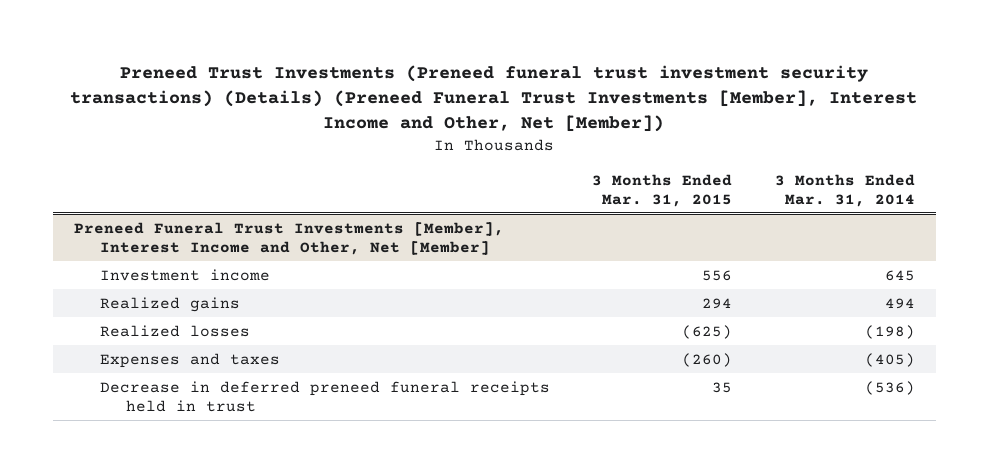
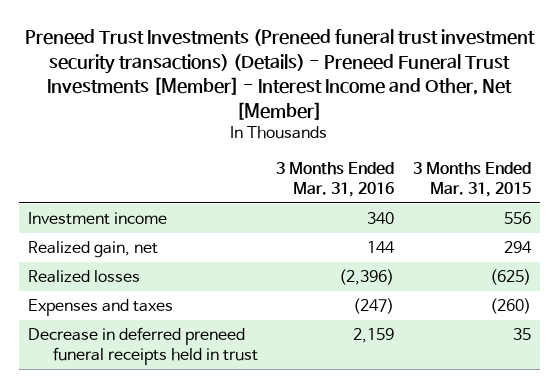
[70,64,918,133] Preneed Trust Investments (Preneed funeral trust investment security transactions) (Details) (Preneed Funeral Trust Investments [Member], Interest Income and Other, Net [Member]) -> [25,29,536,120] Preneed Trust Investments (Preneed funeral trust investment security transactions) (Details) - Preneed Funeral Trust Investments [Member] - Interest Income and Other, Net [Member]
[774,173,915,207] 3 Months Ended Mar. 31, 2014 -> none
none -> [276,162,395,197] 3 Months Ended Mar. 31, 2016
[74,221,505,255] Preneed Funeral Trust Investments [Member], Interest Income and Other, Net [Member] -> none
[99,296,240,312] Realized gains -> [28,241,159,259] Realized gain, net

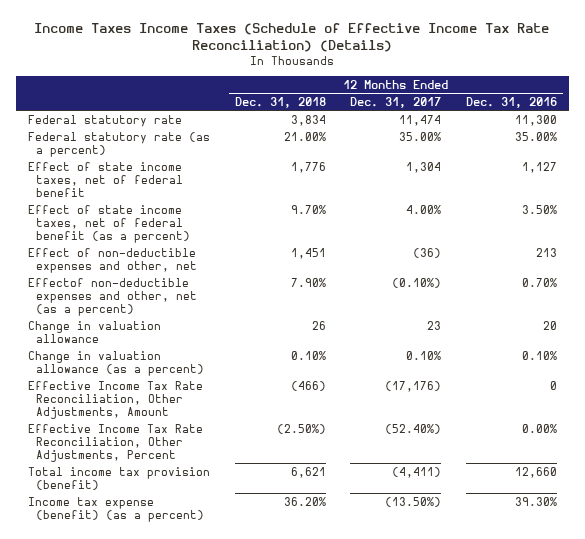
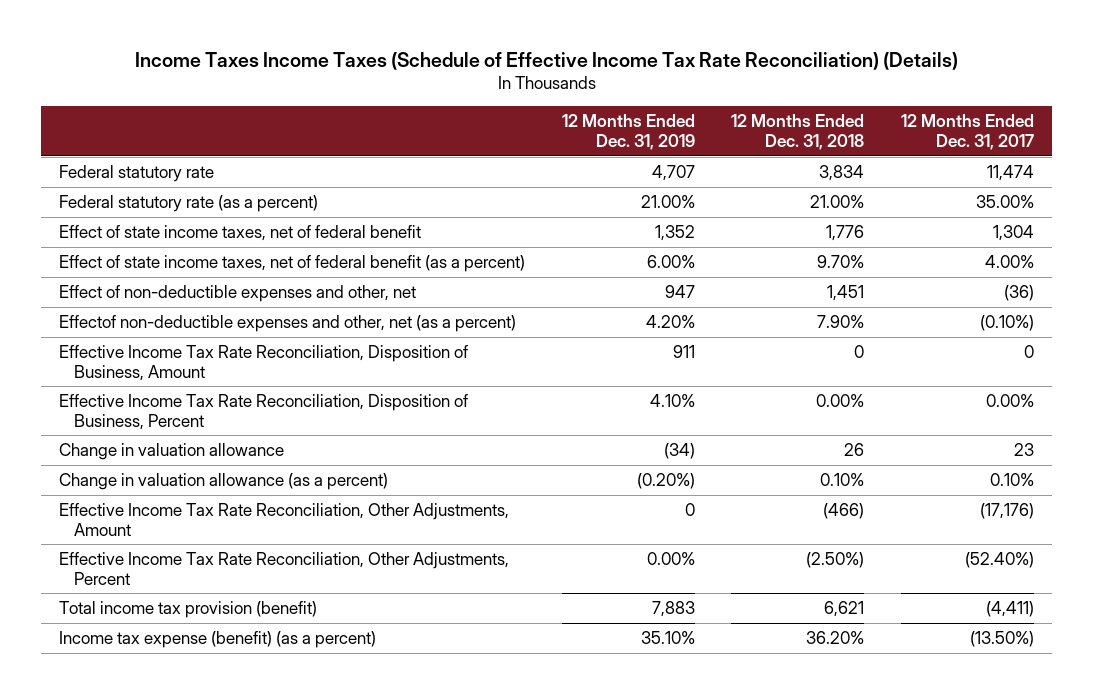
[465,97,557,109] Dec. 31, 2016 -> none
none -> [561,114,695,150] 12 Months Ended Dec. 31, 2019
none -> [58,345,468,381] Effective Income Tax Rate Reconciliation, Disposition of Business, Amount
none -> [58,394,468,430] Effective Income Tax Rate Reconciliation, Disposition of Business, Percent

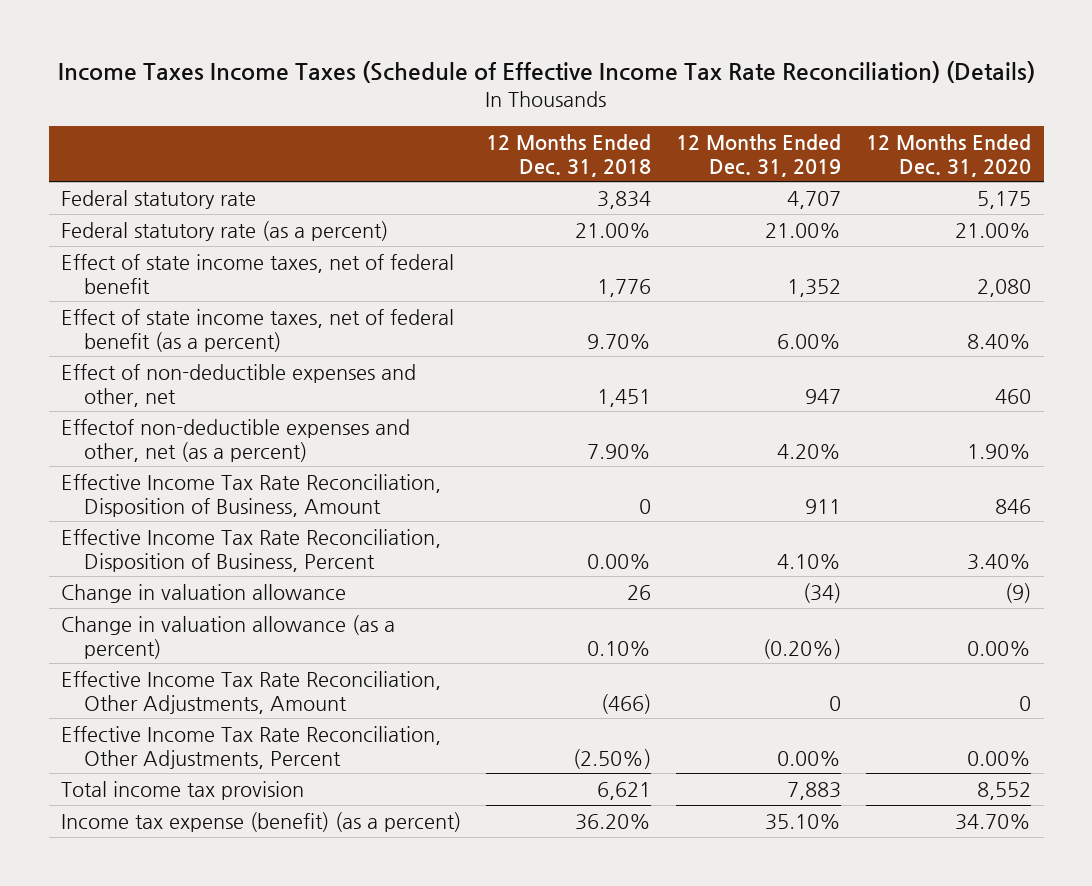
[901,114,1035,150] 12 Months Ended Dec. 31, 2017 -> none
none -> [866,133,1032,177] 12 Months Ended Dec. 31, 2020
[58,601,317,619] Total income tax provision (benefit) -> [61,780,305,800] Total income tax provision

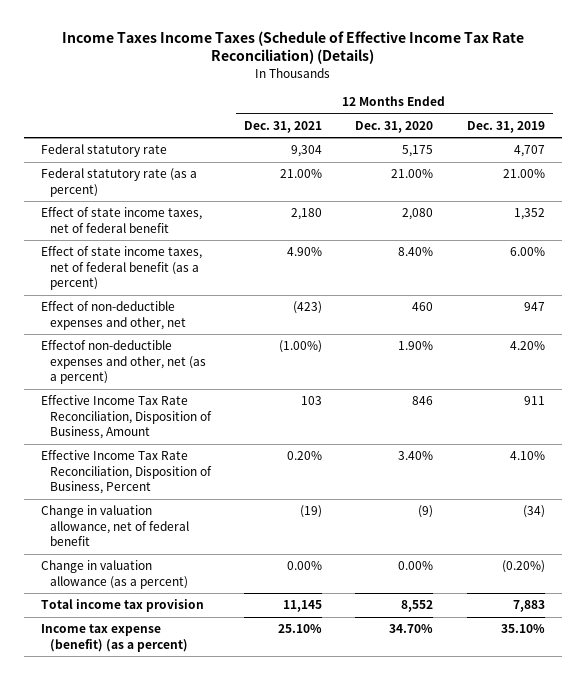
[486,133,652,177] 12 Months Ended Dec. 31, 2018 -> none
none -> [244,120,323,133] Dec. 31, 2021
[61,583,347,603] Change in valuation allowance -> [40,505,189,547] Change in valuation allowance, net of federal benefit
[61,670,442,714] Effective Income Tax Rate Reconciliation, Other Adjustments, Amount -> none
[61,725,442,769] Effective Income Tax Rate Reconciliation, Other Adjustments, Percent -> none

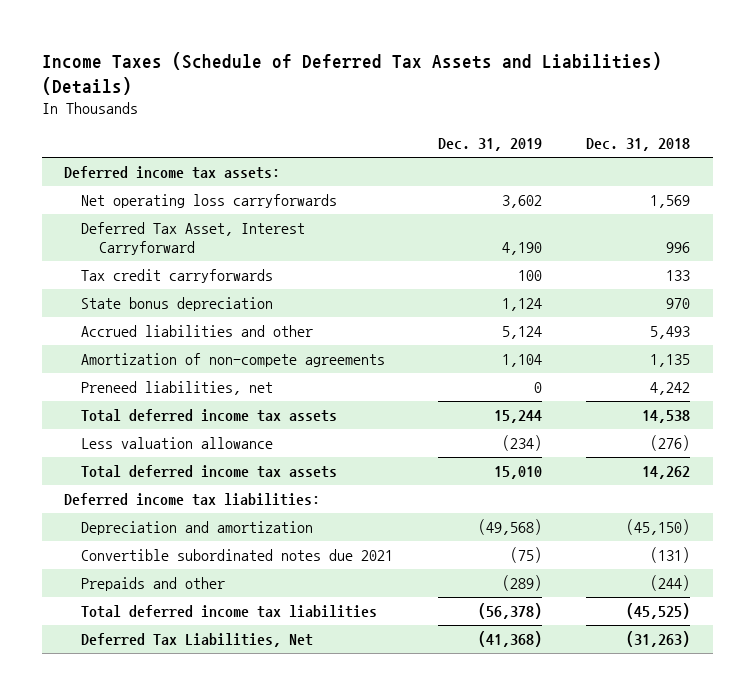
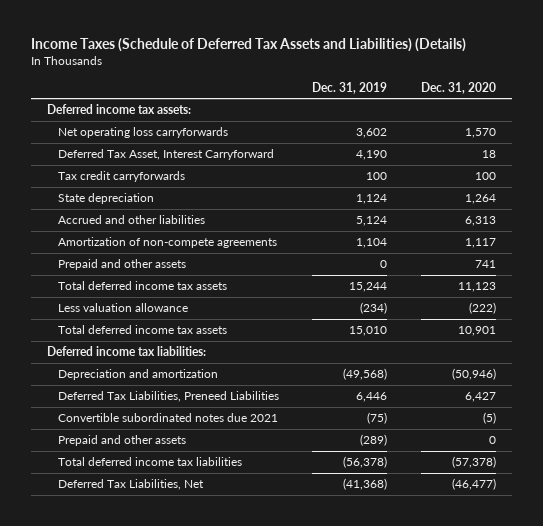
[586,138,691,152] Dec. 31, 2018 -> none
none -> [420,81,496,94] Dec. 31, 2020
[81,297,274,312] State bonus depreciation -> [57,193,154,205] State depreciation
[81,325,314,338] Accrued liabilities and other -> [57,215,205,225] Accrued and other liabilities
[81,381,274,396] Preneed liabilities, net -> [57,259,186,271] Prepaid and other assets
none -> [57,391,279,403] Deferred Tax Liabilities, Preneed Liabilities
[81,577,226,592] Prepaids and other -> [57,435,186,447] Prepaid and other assets

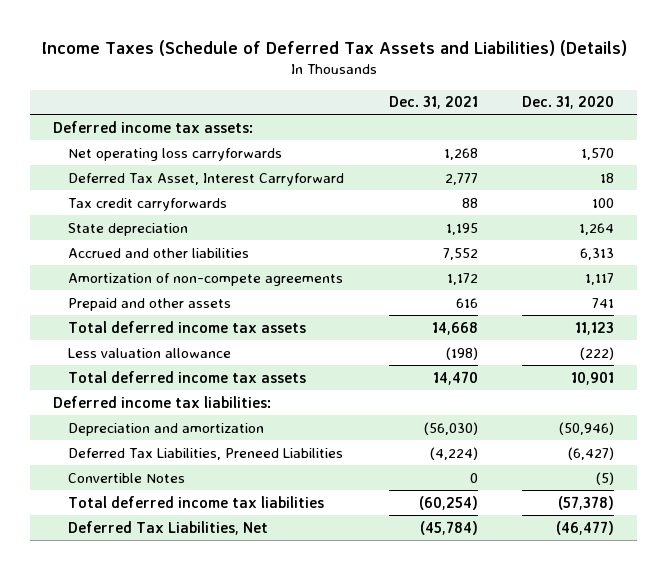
[312,81,388,94] Dec. 31, 2019 -> none
none -> [388,96,478,110] Dec. 31, 2021
[57,435,186,447] Prepaid and other assets -> none
[464,392,496,403] 6,427 -> [568,446,615,460] (6,427)
[57,413,278,423] Convertible subordinated notes due 2021 -> [68,472,186,483] Convertible Notes

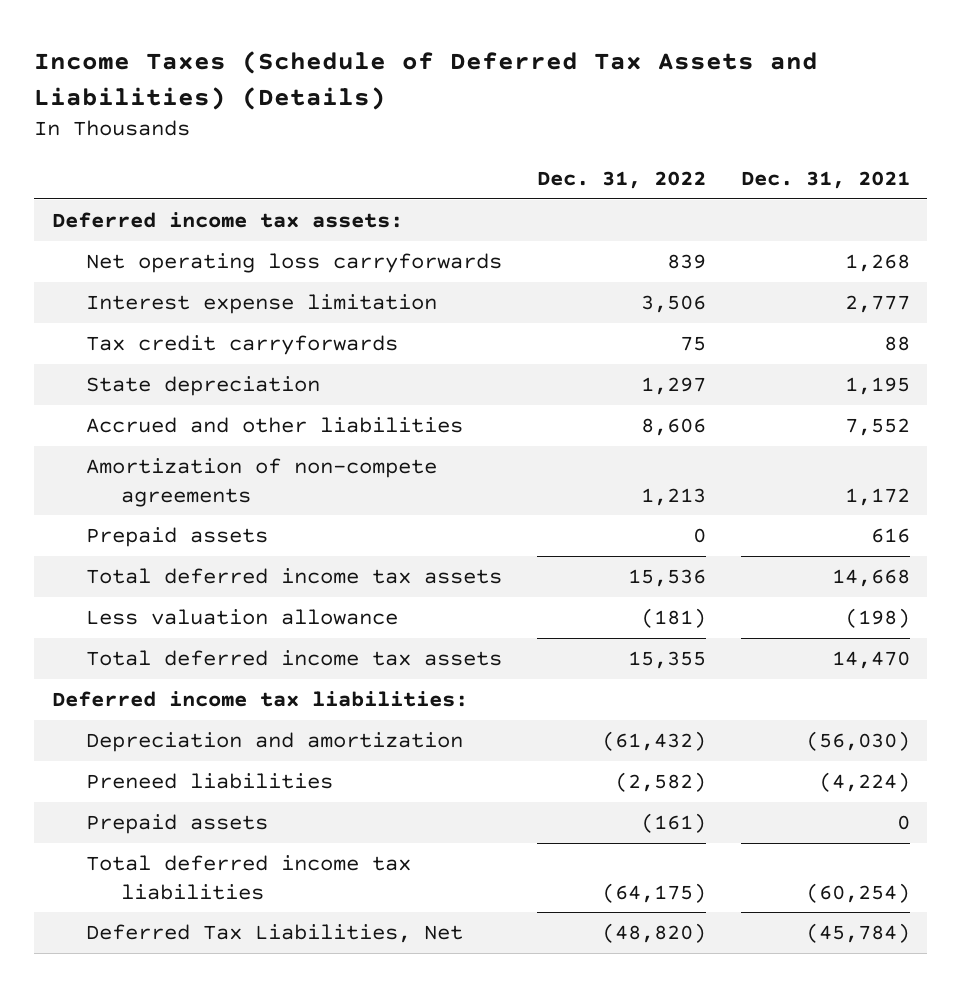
[522,96,615,110] Dec. 31, 2020 -> none
none -> [537,171,707,190] Dec. 31, 2022
[68,172,345,186] Deferred Tax Asset, Interest Carryforward -> [86,294,438,315] Interest expense limitation
[68,297,232,311] Prepaid and other assets -> [86,527,269,548] Prepaid assets
[68,472,186,483] Convertible Notes -> none
[68,447,344,460] Deferred Tax Liabilities, Preneed Liabilities -> [86,773,334,790] Preneed liabilities
none -> [86,814,269,835] Prepaid assets

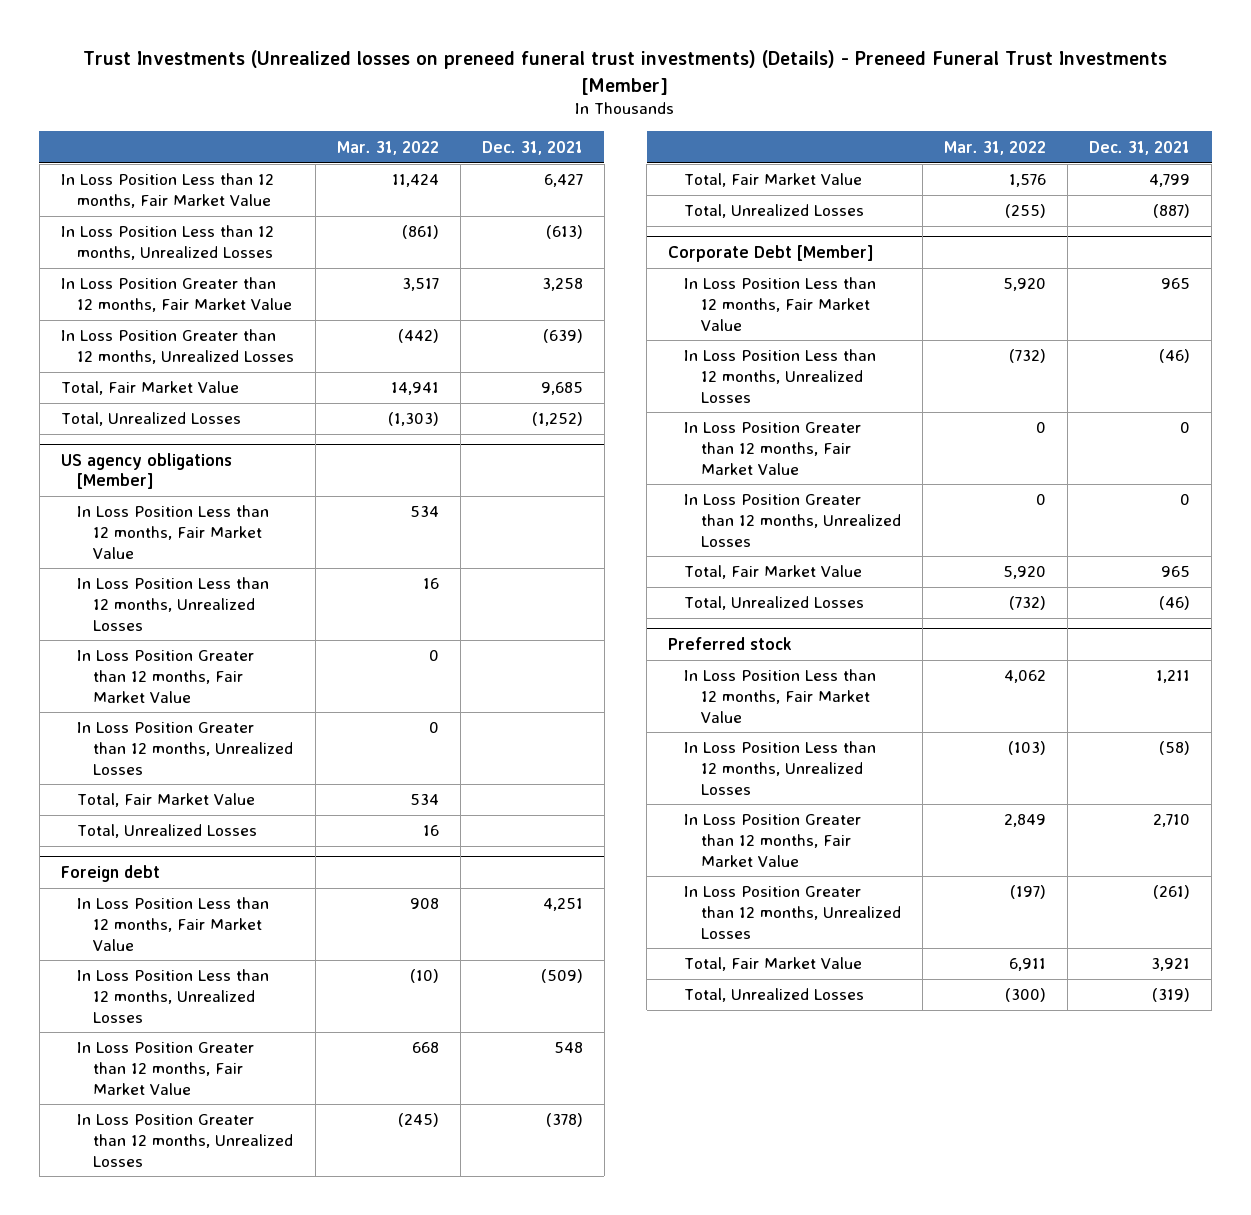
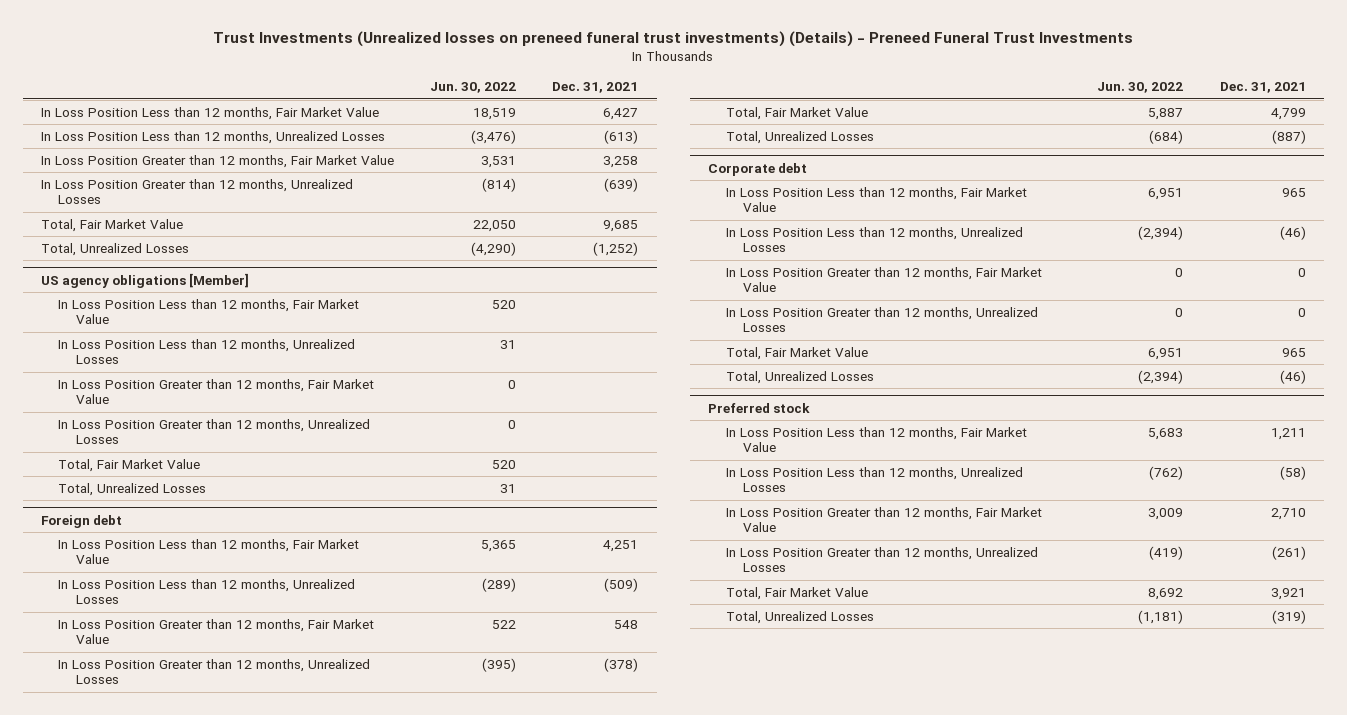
[83,50,1168,95] Trust Investments (Unrealized losses on preneed funeral trust investments) (Details) - Preneed Funeral Trust Investments [Member] -> [213,31,1134,48] Trust Investments (Unrealized losses on preneed funeral trust investments) (Details) - Preneed Funeral Trust Investments
[336,140,439,155] Mar. 31, 2022 -> none
none -> [430,82,517,94] Jun. 30, 2022
[668,244,875,262] Corporate Debt [Member] -> [708,162,808,176] Corporate debt

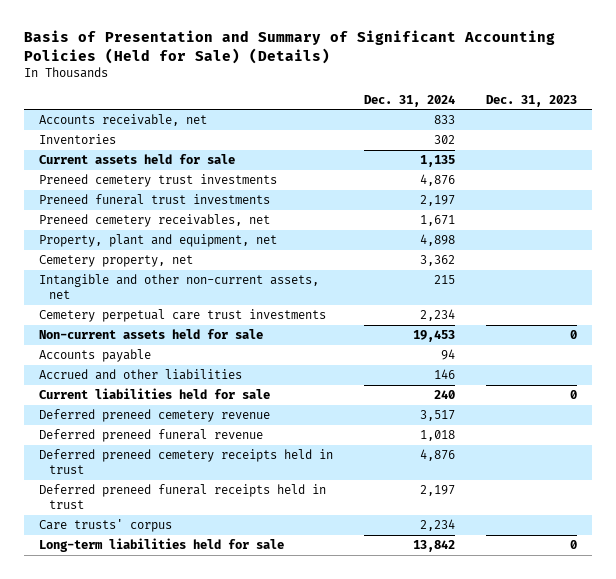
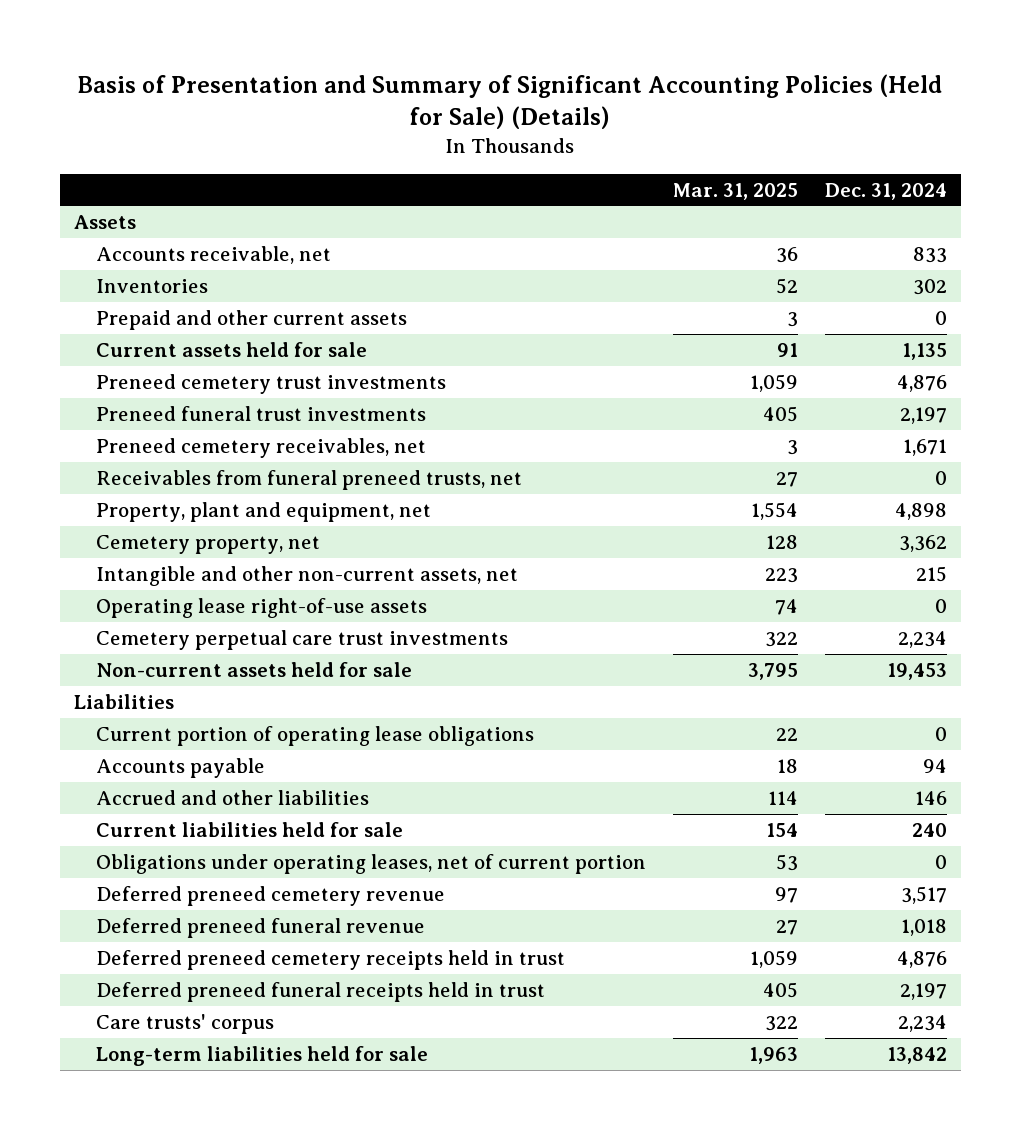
[485,94,577,107] Dec. 31, 2023 -> none
none -> [672,182,798,200] Mar. 31, 2025
none -> [74,214,137,229] Assets
none -> [95,309,407,330] Prepaid and other current assets
none -> [95,469,522,490] Receivables from funeral preneed trusts, net
none -> [95,597,427,618] Operating lease right-of-use assets
none -> [74,693,175,709] Liabilities
none -> [95,725,534,746] Current portion of operating lease obligations
none -> [95,853,646,874] Obligations under operating leases, net of current portion

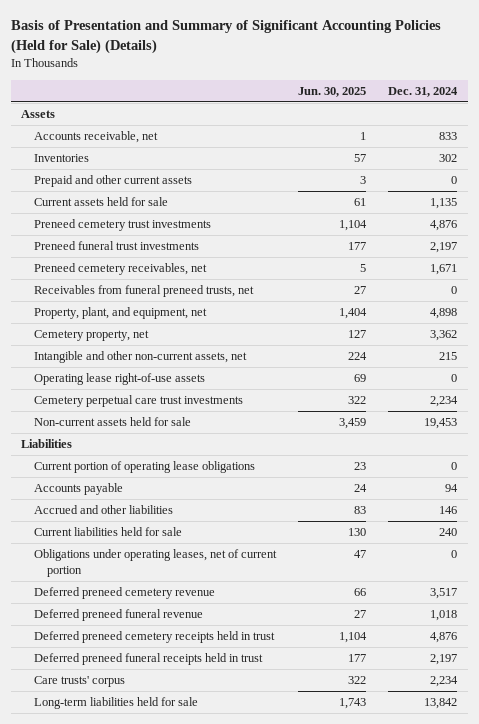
[672,182,798,200] Mar. 31, 2025 -> none
none -> [298,86,367,97] Jun. 30, 2025
[95,501,431,522] Property, plant and equipment, net -> [34,307,208,320] Property, plant, and equipment, net

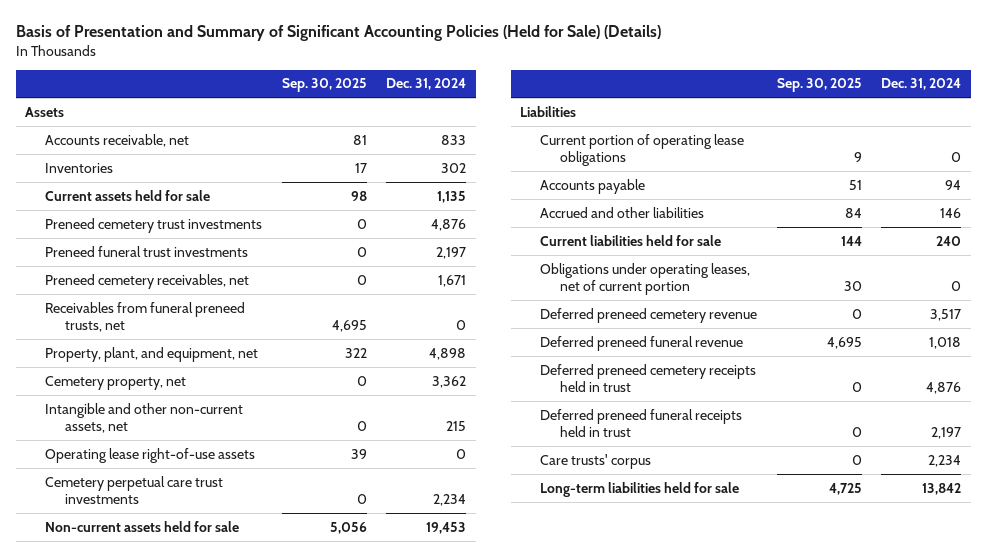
[298,86,367,97] Jun. 30, 2025 -> none
none -> [281,78,367,93] Sep. 30, 2025
[34,175,193,188] Prepaid and other current assets -> none

